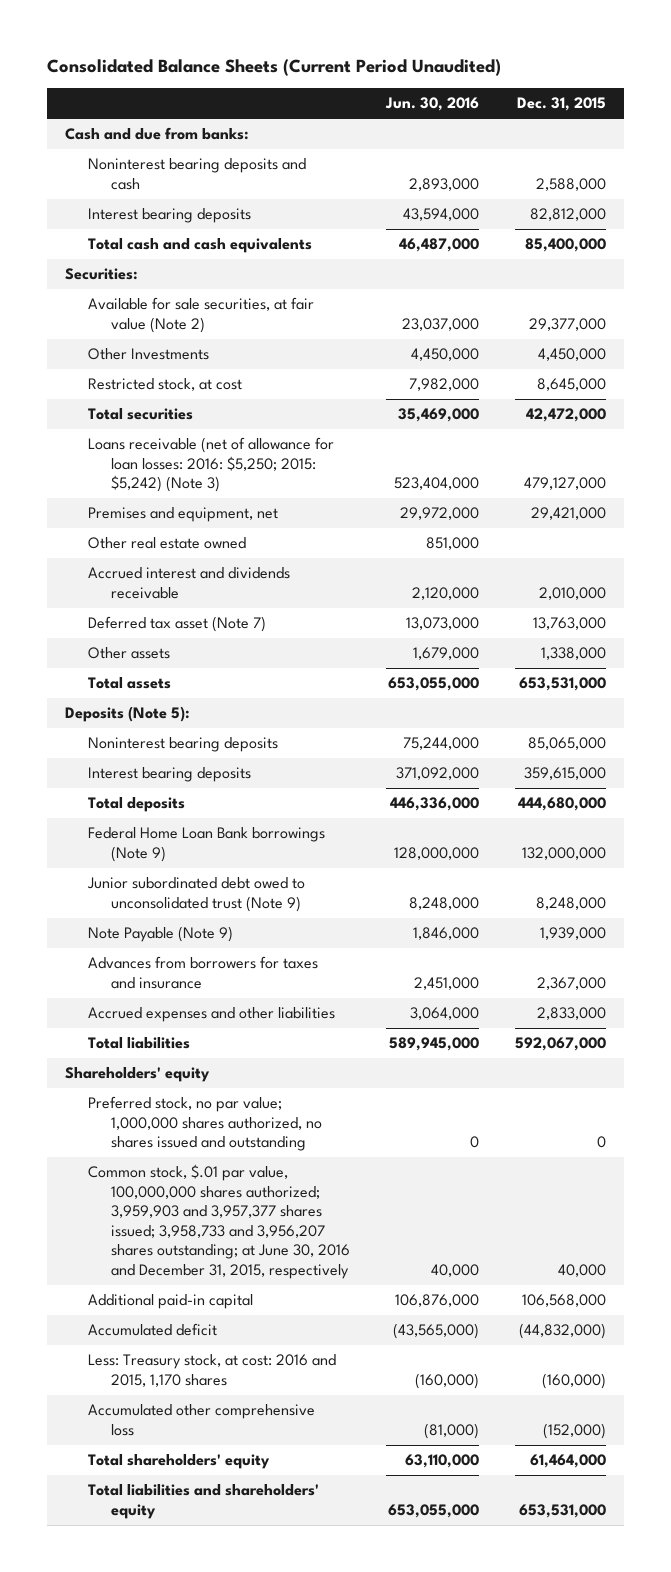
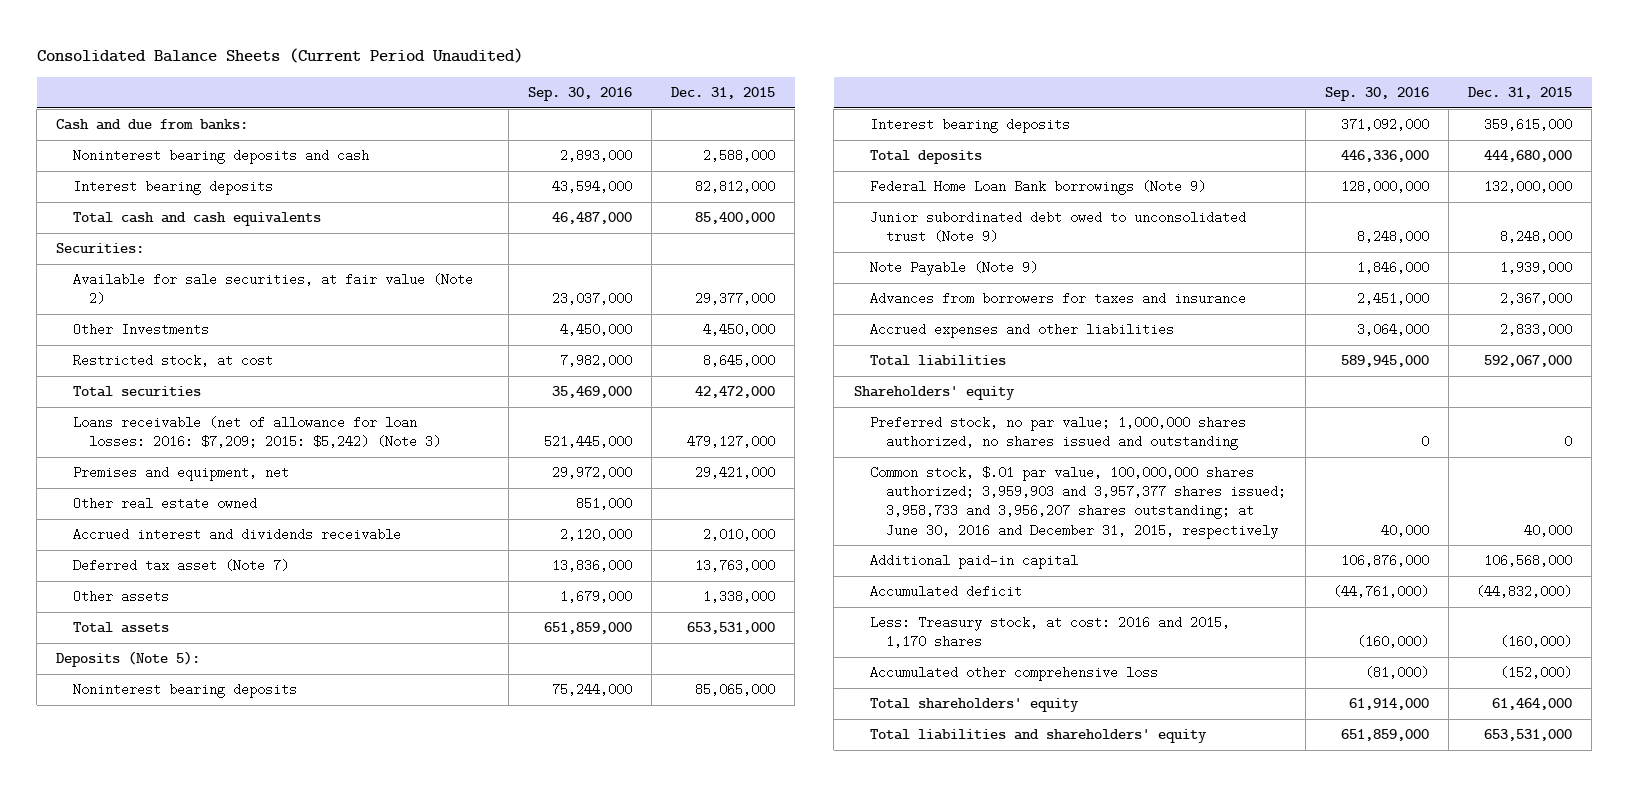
[384,97,479,112] Jun. 30, 2016 -> none
none -> [528,87,633,102] Sep. 30, 2016
[88,437,335,493] Loans receivable (net of allowance for loan losses: 2016: $5,250; 2015: $5,242) (Note 3) -> [72,416,442,449] Loans receivable (net of allowance for loan losses: 2016: $7,209; 2015: $5,242) (Note 3)

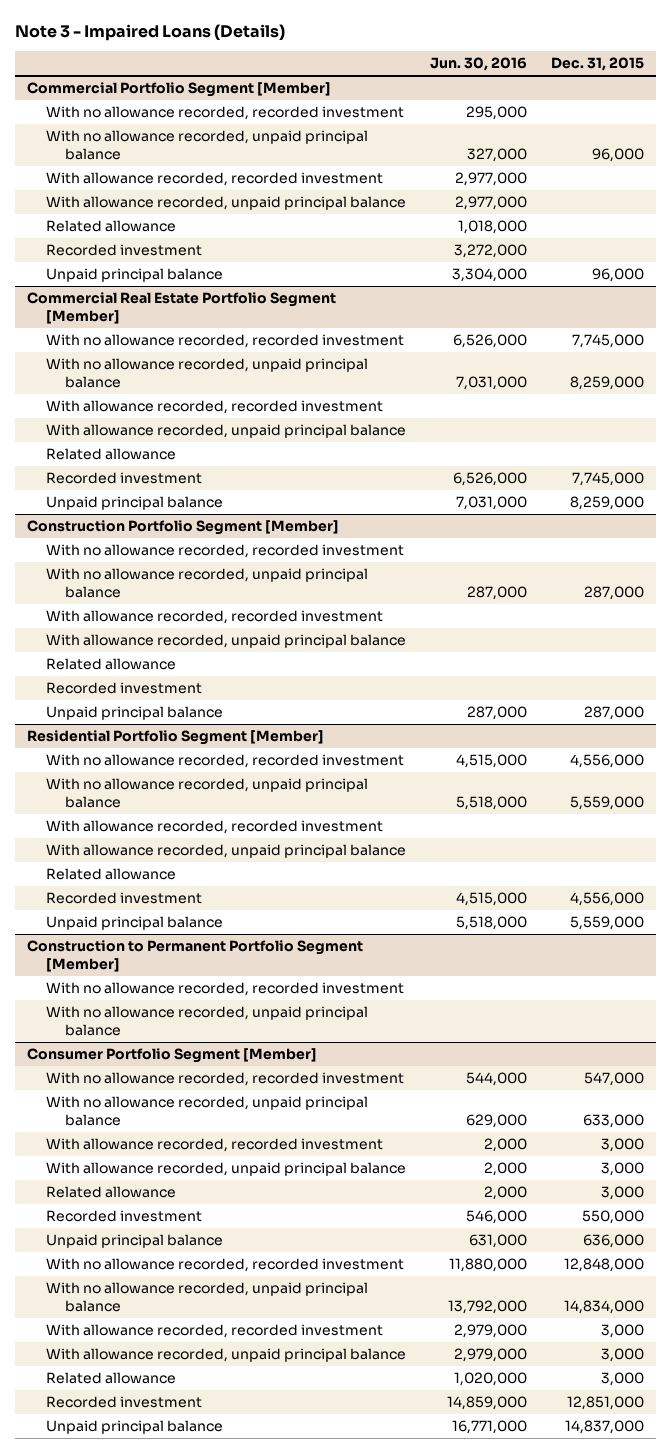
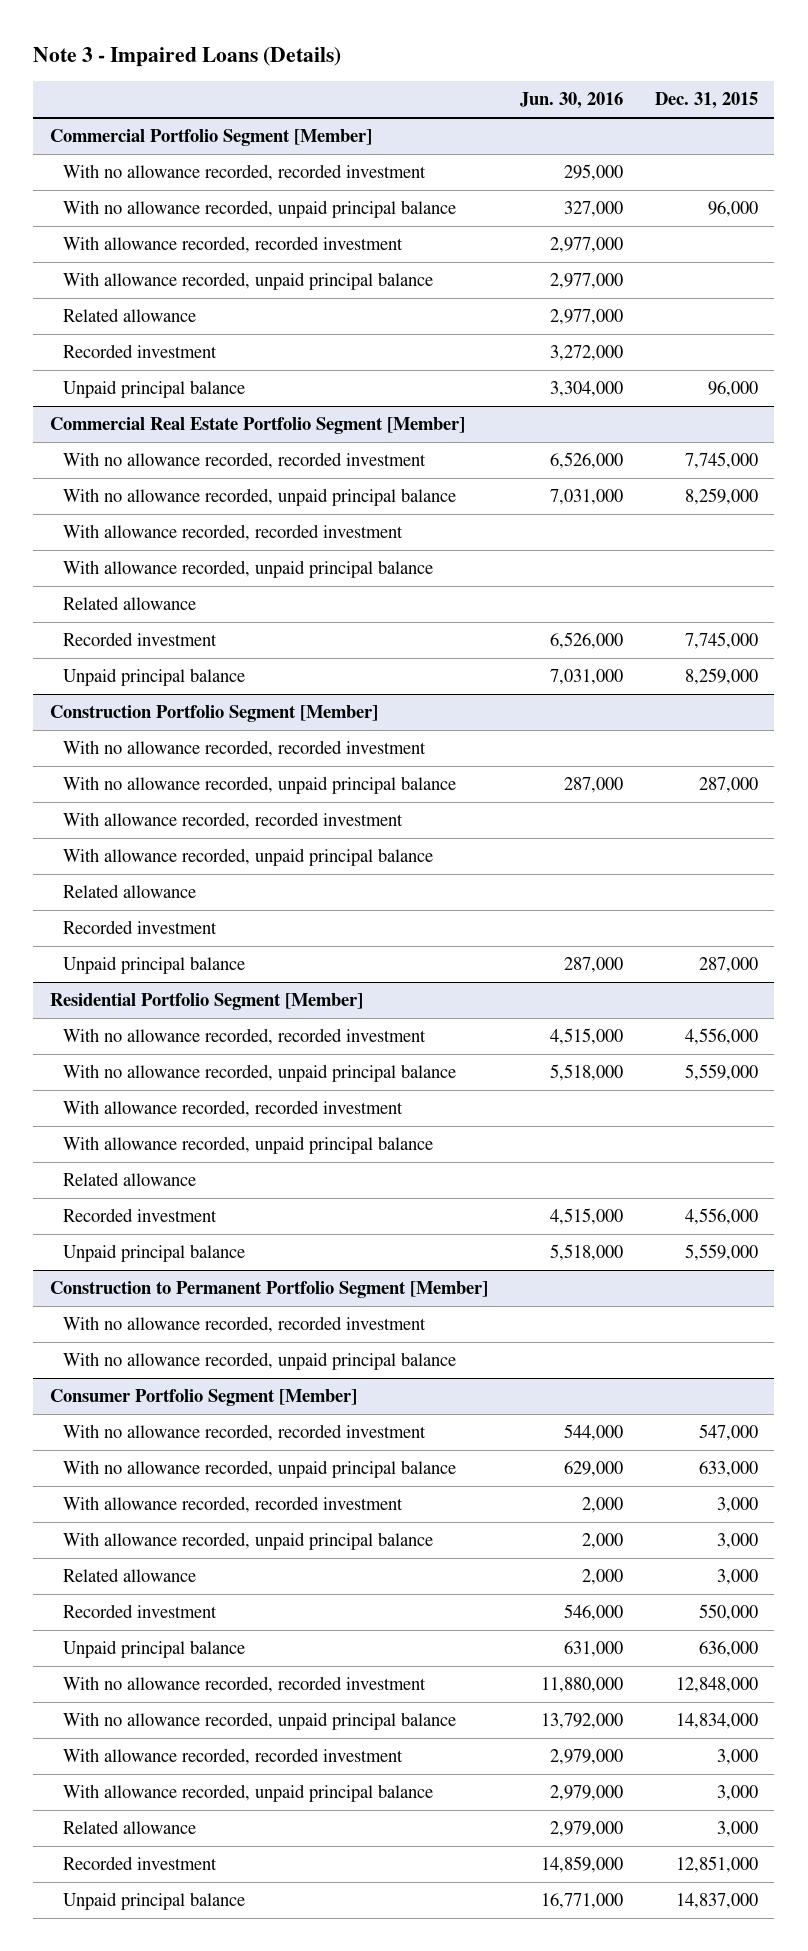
[458,220,528,235] 1,018,000 -> [549,309,623,326] 2,977,000
[454,1372,528,1387] 1,020,000 -> [549,1821,623,1838] 2,979,000

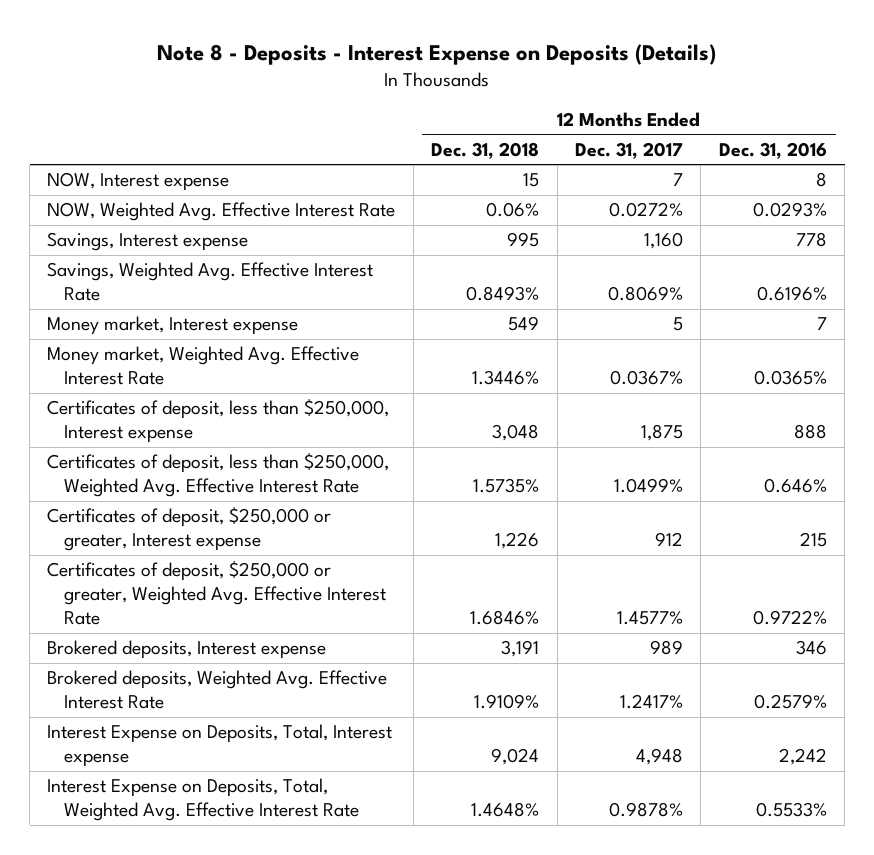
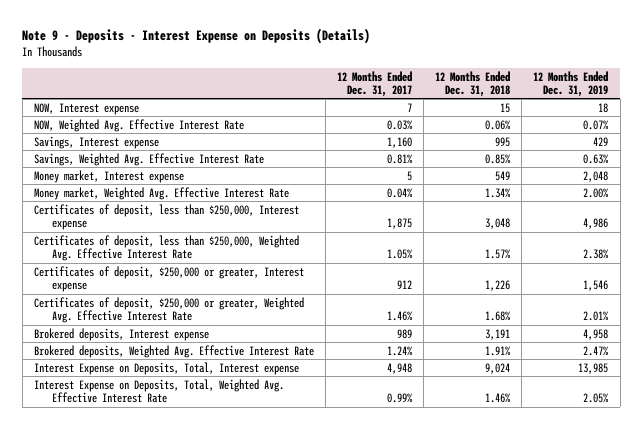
[157,43,717,65] Note 8 - Deposits - Interest Expense on Deposits (Details) -> [22,28,371,45] Note 9 - Deposits - Interest Expense on Deposits (Details)
[718,141,827,159] Dec. 31, 2016 -> none
none -> [533,70,609,98] 12 Months Ended Dec. 31, 2019
[608,202,683,218] 0.0272% -> [386,119,413,130] 0.03%
[466,286,540,302] 0.8493% -> [485,153,512,164] 0.85%
[607,286,683,302] 0.8069% -> [386,153,413,164] 0.81%
[472,370,540,386] 1.3446% -> [485,187,512,198] 1.34%
[609,370,683,386] 0.0367% -> [386,187,413,198] 0.04%
[473,478,540,494] 1.5735% -> [485,249,512,260] 1.57%
[613,478,683,494] 1.0499% -> [386,249,413,260] 1.05%
[470,610,540,626] 1.6846% -> [485,311,512,322] 1.68%
[616,611,683,626] 1.4577% -> [386,311,413,322] 1.46%
[474,694,540,710] 1.9109% -> [485,345,512,356] 1.91%
[619,694,683,710] 1.2417% -> [386,345,413,356] 1.24%
[471,802,540,818] 1.4648% -> [485,393,512,404] 1.46%
[608,802,683,818] 0.9878% -> [386,393,413,404] 0.99%

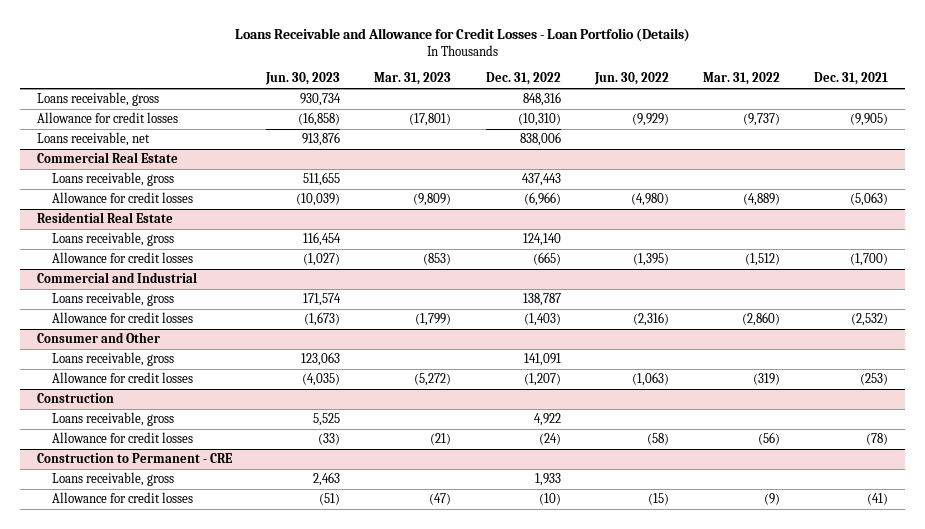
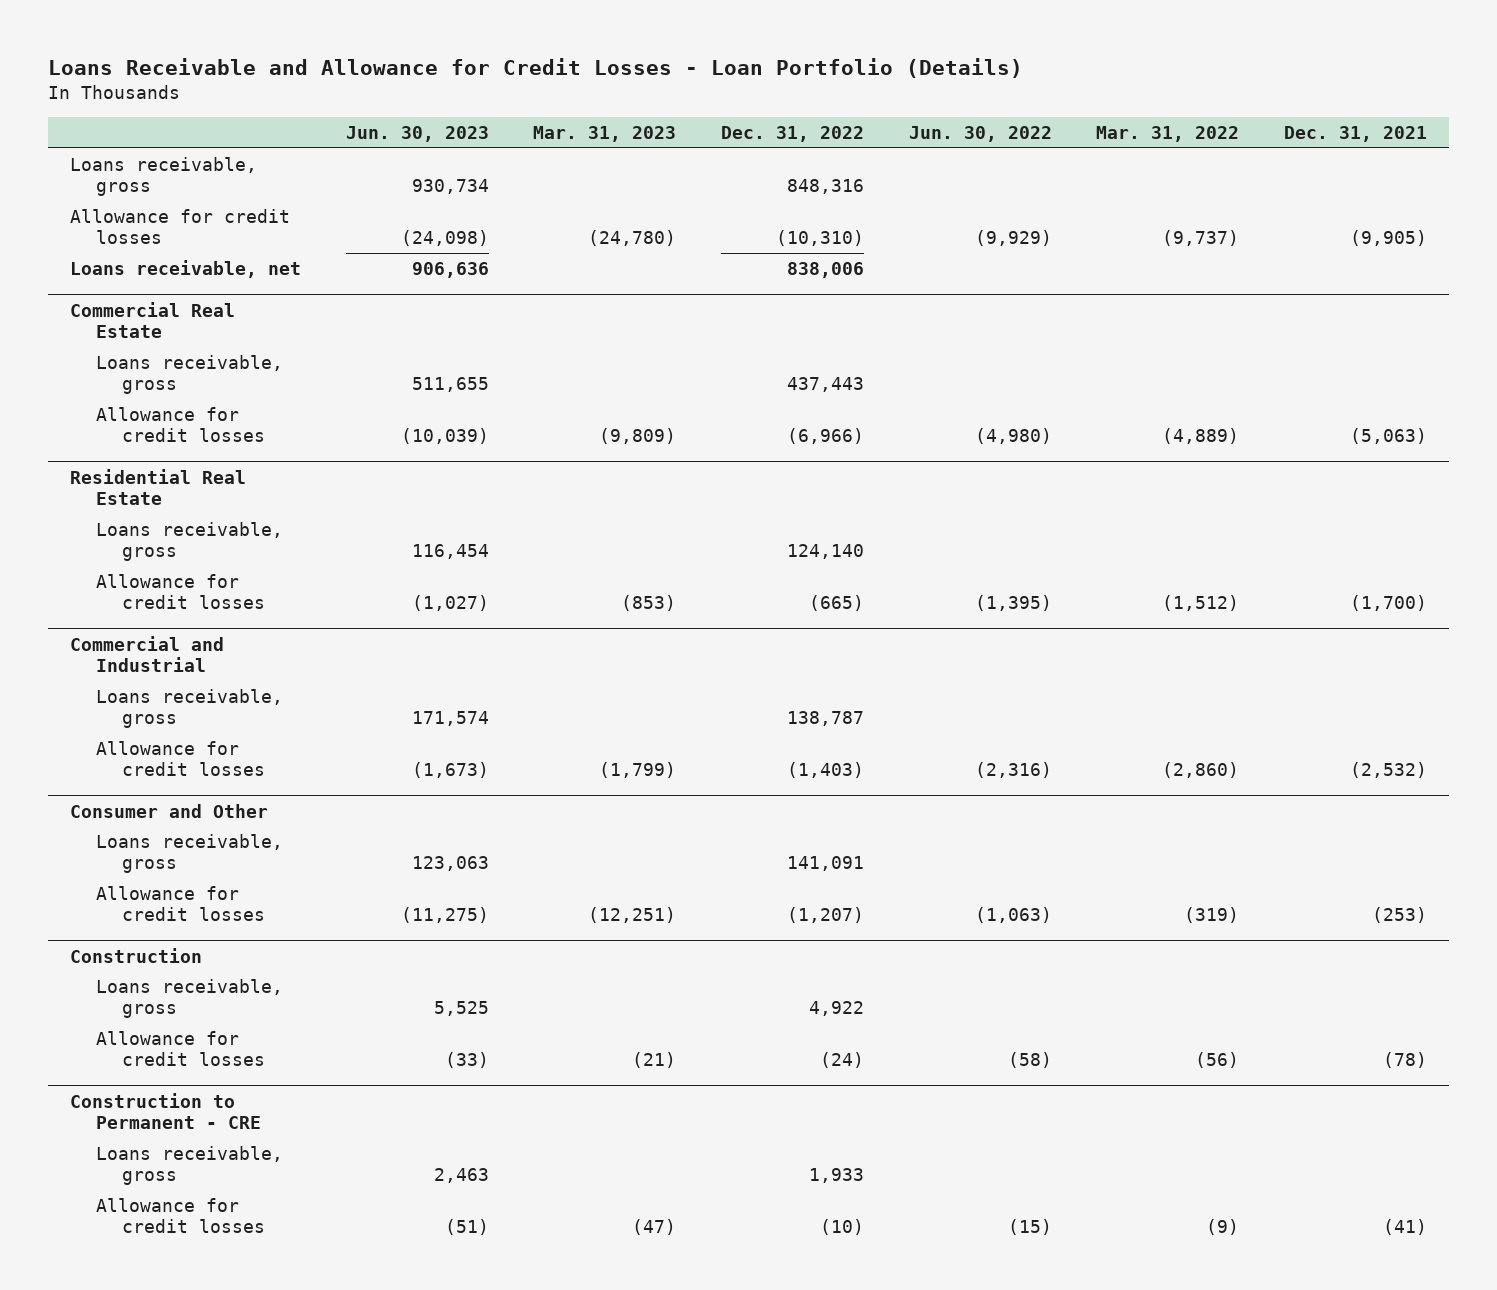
[298,112,341,127] (16,858) -> [400,230,489,247] (24,098)
[409,113,452,127] (17,801) -> [588,230,677,247] (24,780)
[302,132,341,147] 913,876 -> [411,261,489,278] 906,636
[302,373,341,387] (4,035) -> [400,907,489,924] (11,275)
[414,373,452,387] (5,272) -> [588,907,677,924] (12,251)

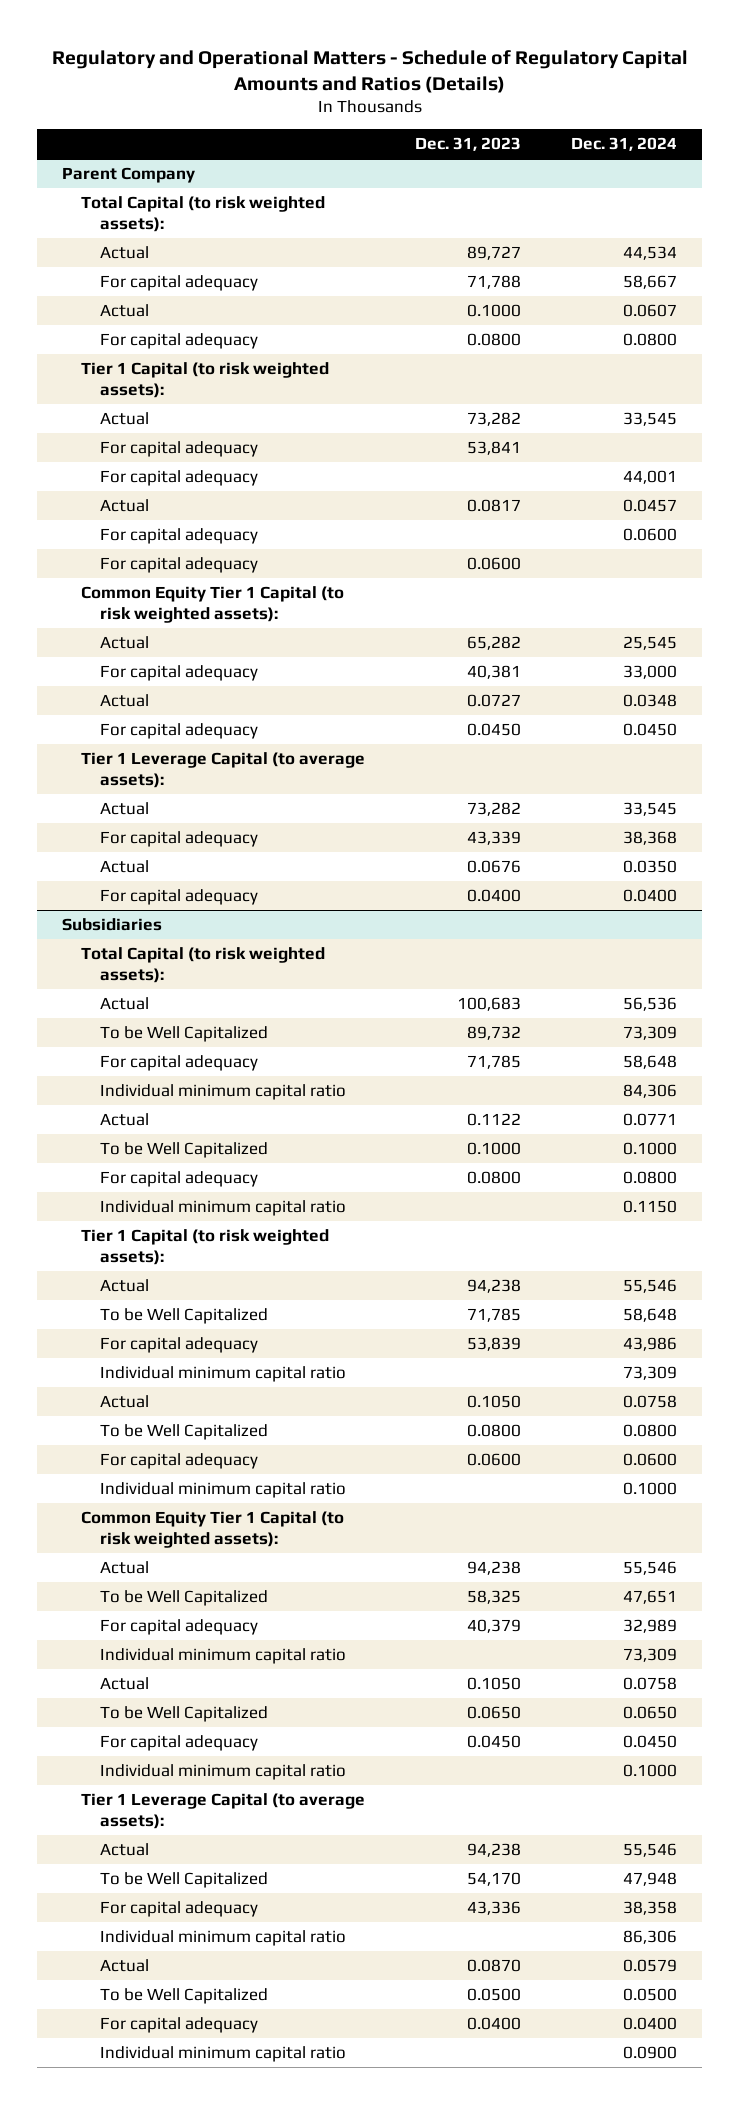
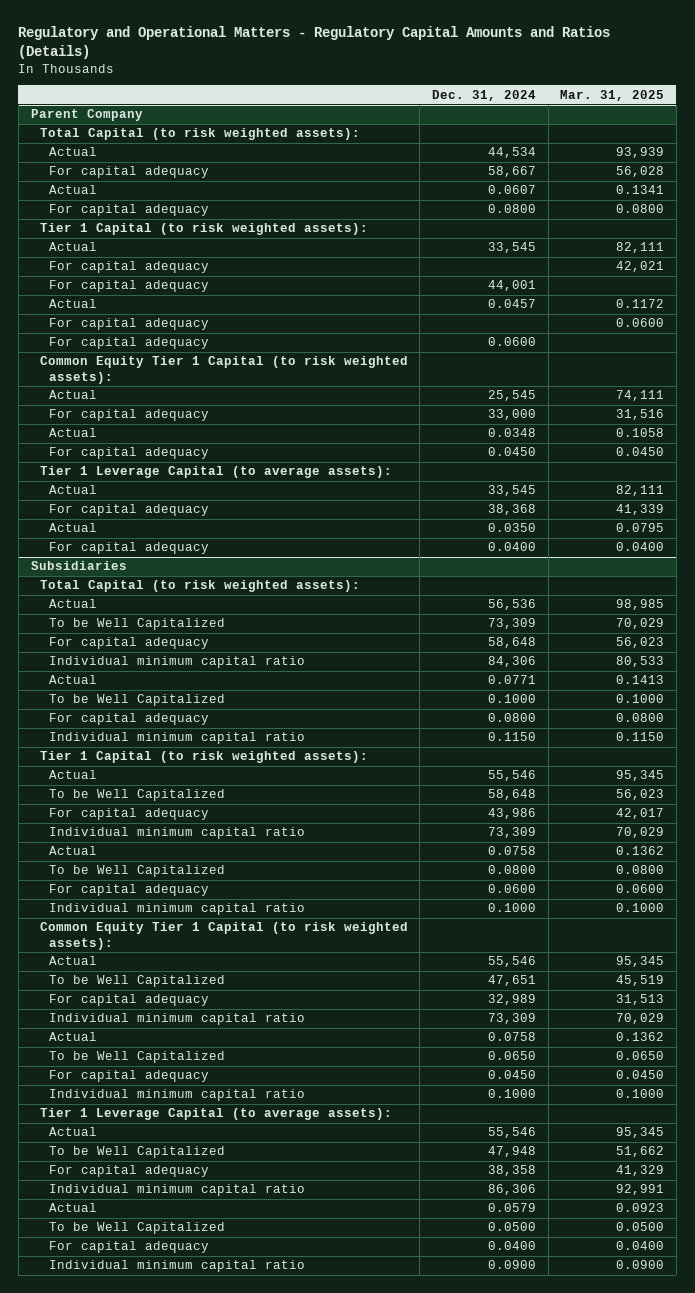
[51,49,688,93] Regulatory and Operational Matters - Schedule of Regulatory Capital Amounts and Ratios (Details) -> [18,26,611,60] Regulatory and Operational Matters - Regulatory Capital Amounts and Ratios (Details)
[415,136,522,151] Dec. 31, 2023 -> none
none -> [560,89,665,101] Mar. 31, 2025
[100,528,259,545] For capital adequacy -> [48,337,209,350] For capital adequacy

